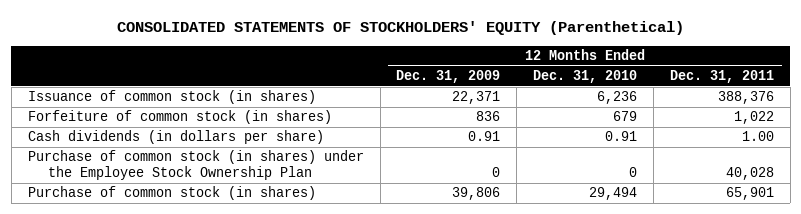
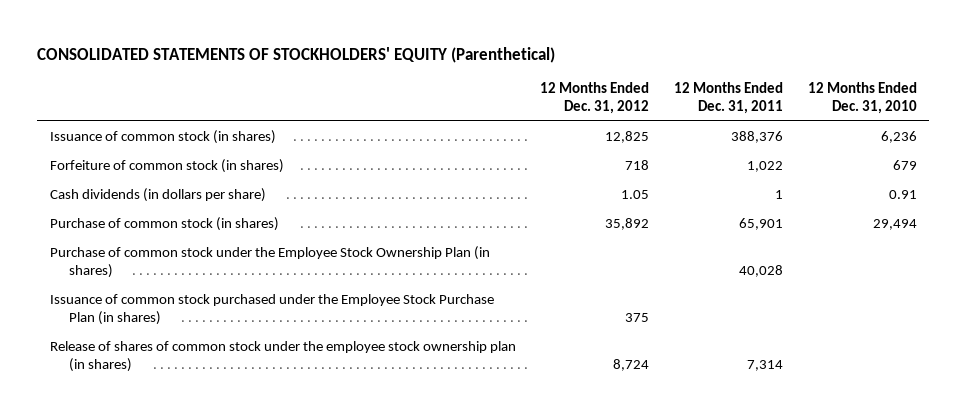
[396,70,501,84] Dec. 31, 2009 -> none
none -> [540,82,650,114] 12 Months Ended Dec. 31, 2012
[27,150,364,181] Purchase of common stock (in shares) under the Employee Stock Ownership Plan -> none
[741,131,774,142] 1.00 -> [775,190,784,200] 1
none -> [49,246,490,278] Purchase of common stock under the Employee Stock Ownership Plan (in shares)
none -> [49,294,494,325] Issuance of common stock purchased under the Employee Stock Purchase Plan (in shares)
none -> [49,341,516,372] Release of shares of common stock under the employee stock ownership plan (in shares)

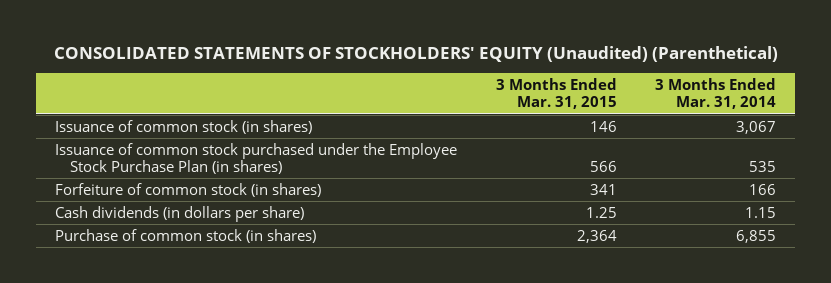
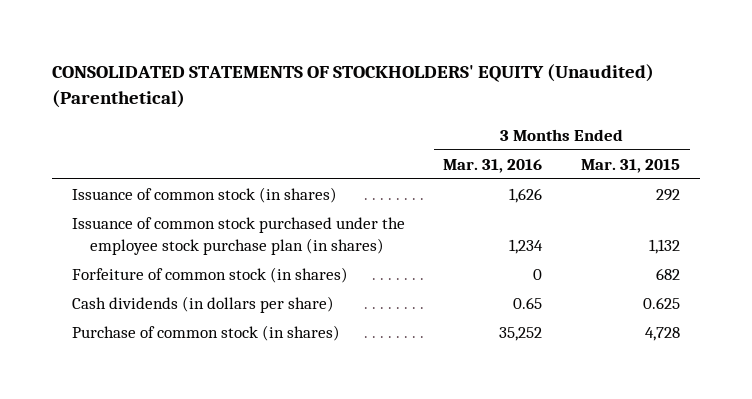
[655,77,777,110] 3 Months Ended Mar. 31, 2014 -> none
none -> [443,158,543,173] Mar. 31, 2016
[589,120,617,132] 146 -> [656,189,681,202] 292
[55,142,458,174] Issuance of common stock purchased under the Employee Stock Purchase Plan (in shares) -> [71,217,405,255] Issuance of common stock purchased under the employee stock purchase plan (in shares)
[589,160,617,172] 566 -> [649,238,681,254] 1,132
[589,183,617,195] 341 -> [656,268,681,281] 682
[585,206,617,218] 1.25 -> [643,297,681,310] 0.625
[576,229,617,243] 2,364 -> [645,327,681,342] 4,728

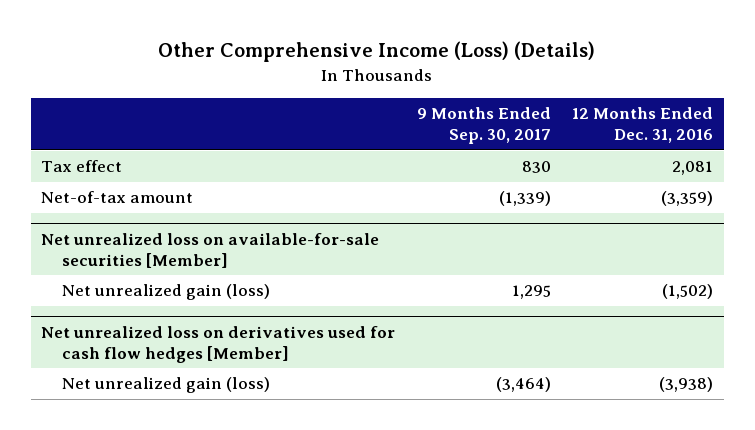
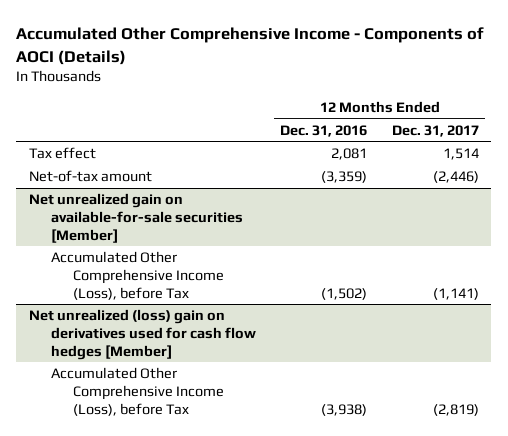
[158,41,596,63] Other Comprehensive Income (Loss) (Details) -> [16,26,485,65] Accumulated Other Comprehensive Income - Components of AOCI (Details)
[416,107,551,145] 9 Months Ended Sep. 30, 2017 -> none
none -> [391,124,479,137] Dec. 31, 2017
[41,232,380,268] Net unrealized loss on available-for-sale securities [Member] -> [28,193,244,243] Net unrealized gain on available-for-sale securities [Member]
[61,284,270,301] Net unrealized gain (loss) -> [51,251,225,300] Accumulated Other Comprehensive Income (Loss), before Tax
[41,325,396,363] Net unrealized loss on derivatives used for cash flow hedges [Member] -> [28,309,257,360] Net unrealized (loss) gain on derivatives used for cash flow hedges [Member]
[61,377,270,394] Net unrealized gain (loss) -> [51,367,225,416] Accumulated Other Comprehensive Income (Loss), before Tax

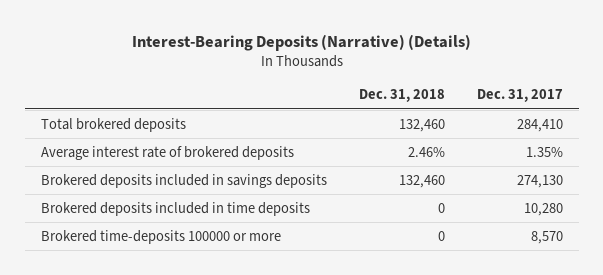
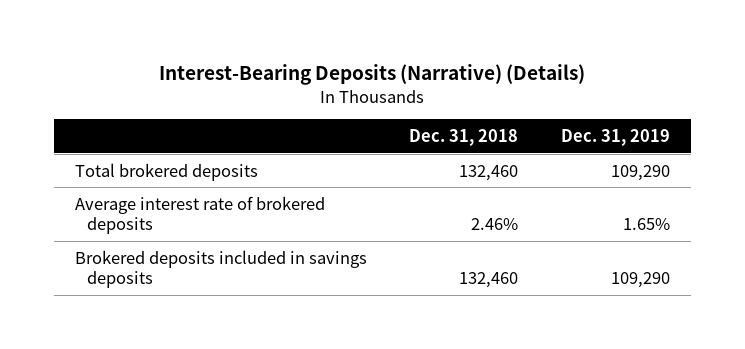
[476,89,563,103] Dec. 31, 2017 -> none
none -> [560,129,670,147] Dec. 31, 2019
[40,201,310,216] Brokered deposits included in time deposits -> none
[40,229,281,244] Brokered time-deposits 100000 or more -> none

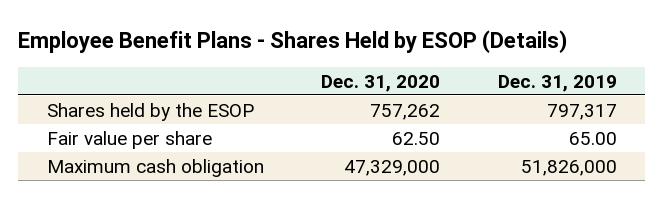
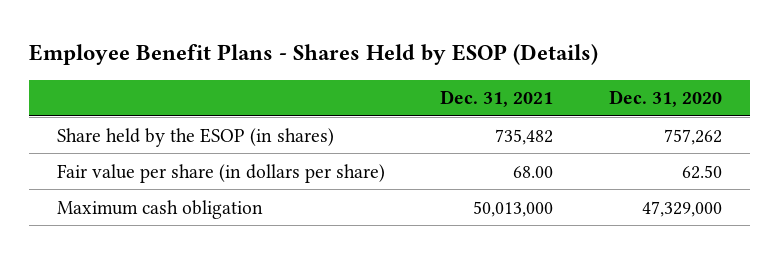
[497,74,617,92] Dec. 31, 2019 -> none
none -> [440,90,554,108] Dec. 31, 2021
[46,102,254,121] Shares held by the ESOP -> [57,127,335,147] Share held by the ESOP (in shares)
[46,130,212,149] Fair value per share -> [57,163,386,183] Fair value per share (in dollars per share)

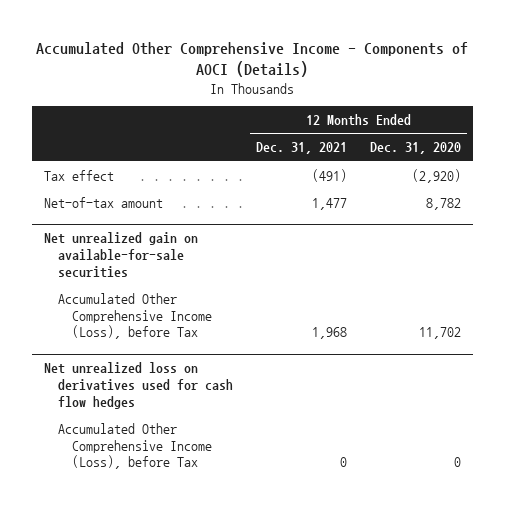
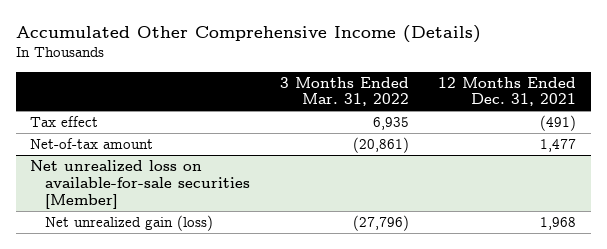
[36,42,469,78] Accumulated Other Comprehensive Income - Components of AOCI (Details) -> [15,24,481,43] Accumulated Other Comprehensive Income (Details)
[370,142,462,155] Dec. 31, 2020 -> none
none -> [279,76,409,107] 3 Months Ended Mar. 31, 2022
[43,362,233,409] Net unrealized loss on derivatives used for cash flow hedges -> none
[57,422,212,470] Accumulated Other Comprehensive Income (Loss), before Tax -> none
[43,232,198,278] Net unrealized gain on available-for-sale securities -> [30,159,250,209] Net unrealized loss on available-for-sale securities [Member]
[57,292,212,340] Accumulated Other Comprehensive Income (Loss), before Tax -> [44,214,213,231] Net unrealized gain (loss)

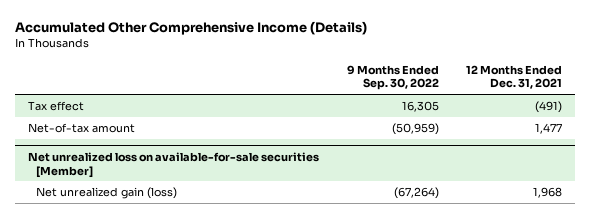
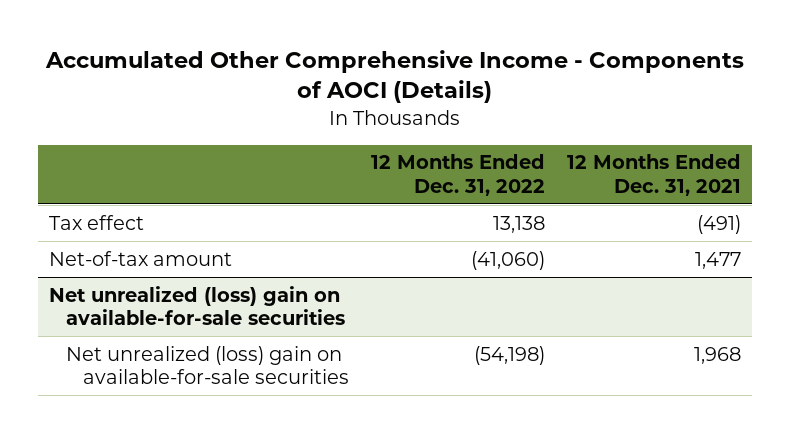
[14,21,367,36] Accumulated Other Comprehensive Income (Details) -> [44,50,744,104] Accumulated Other Comprehensive Income - Components of AOCI (Details)
[346,64,439,91] 9 Months Ended Sep. 30, 2022 -> none
none -> [370,154,545,196] 12 Months Ended Dec. 31, 2022
[28,151,320,178] Net unrealized loss on available-for-sale securities [Member] -> [48,285,345,326] Net unrealized (loss) gain on available-for-sale securities
[36,186,178,199] Net unrealized gain (loss) -> [65,345,349,385] Net unrealized (loss) gain on available-for-sale securities

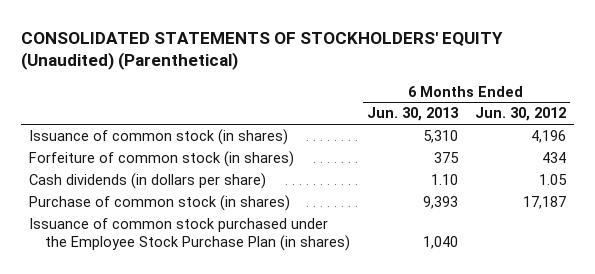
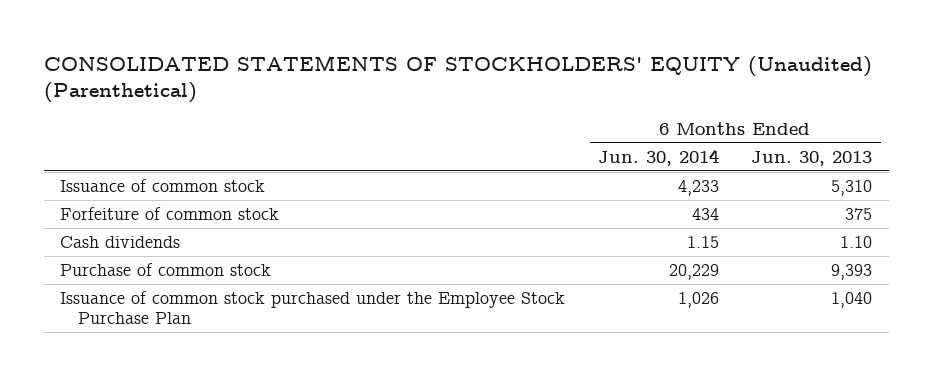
[474,107,566,122] Jun. 30, 2012 -> none
none -> [597,148,719,166] Jun. 30, 2014
[29,128,289,145] Issuance of common stock (in shares) -> [59,178,265,192] Issuance of common stock
[29,150,295,167] Forfeiture of common stock (in shares) -> [59,206,279,220] Forfeiture of common stock
[29,172,267,189] Cash dividends (in dollars per share) -> [59,235,180,248] Cash dividends
[29,194,291,211] Purchase of common stock (in shares) -> [59,262,271,276] Purchase of common stock
[29,217,350,251] Issuance of common stock purchased under the Employee Stock Purchase Plan (in shares) -> [59,290,565,324] Issuance of common stock purchased under the Employee Stock Purchase Plan

